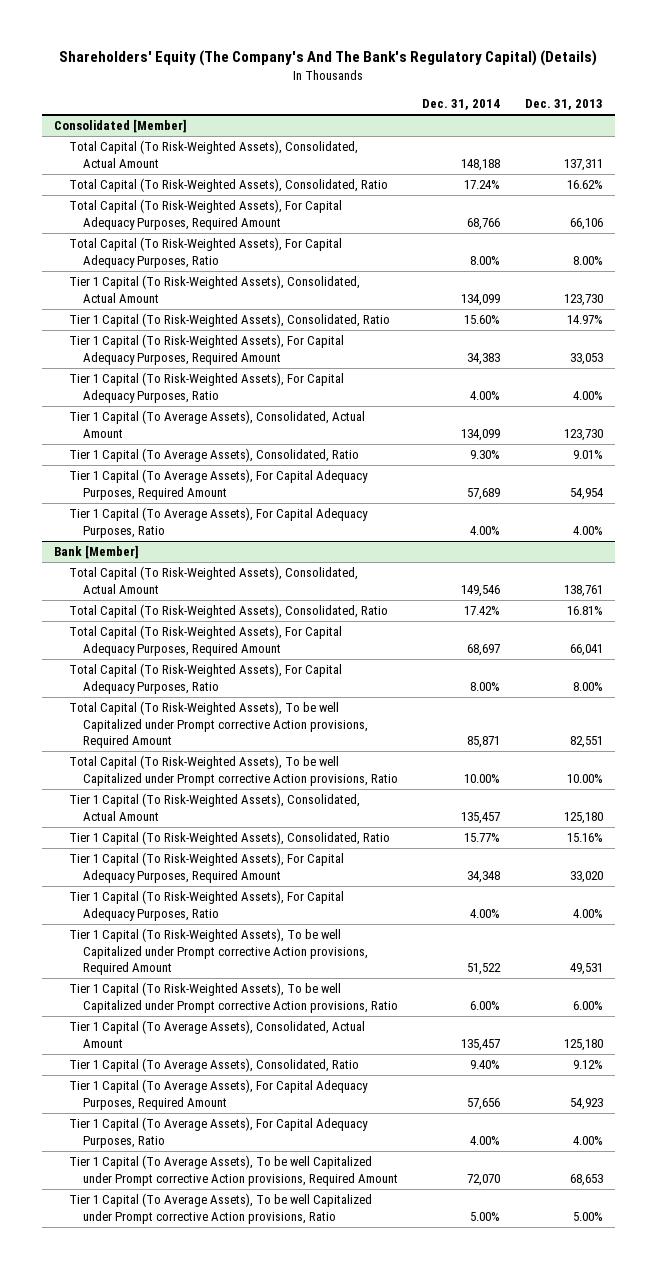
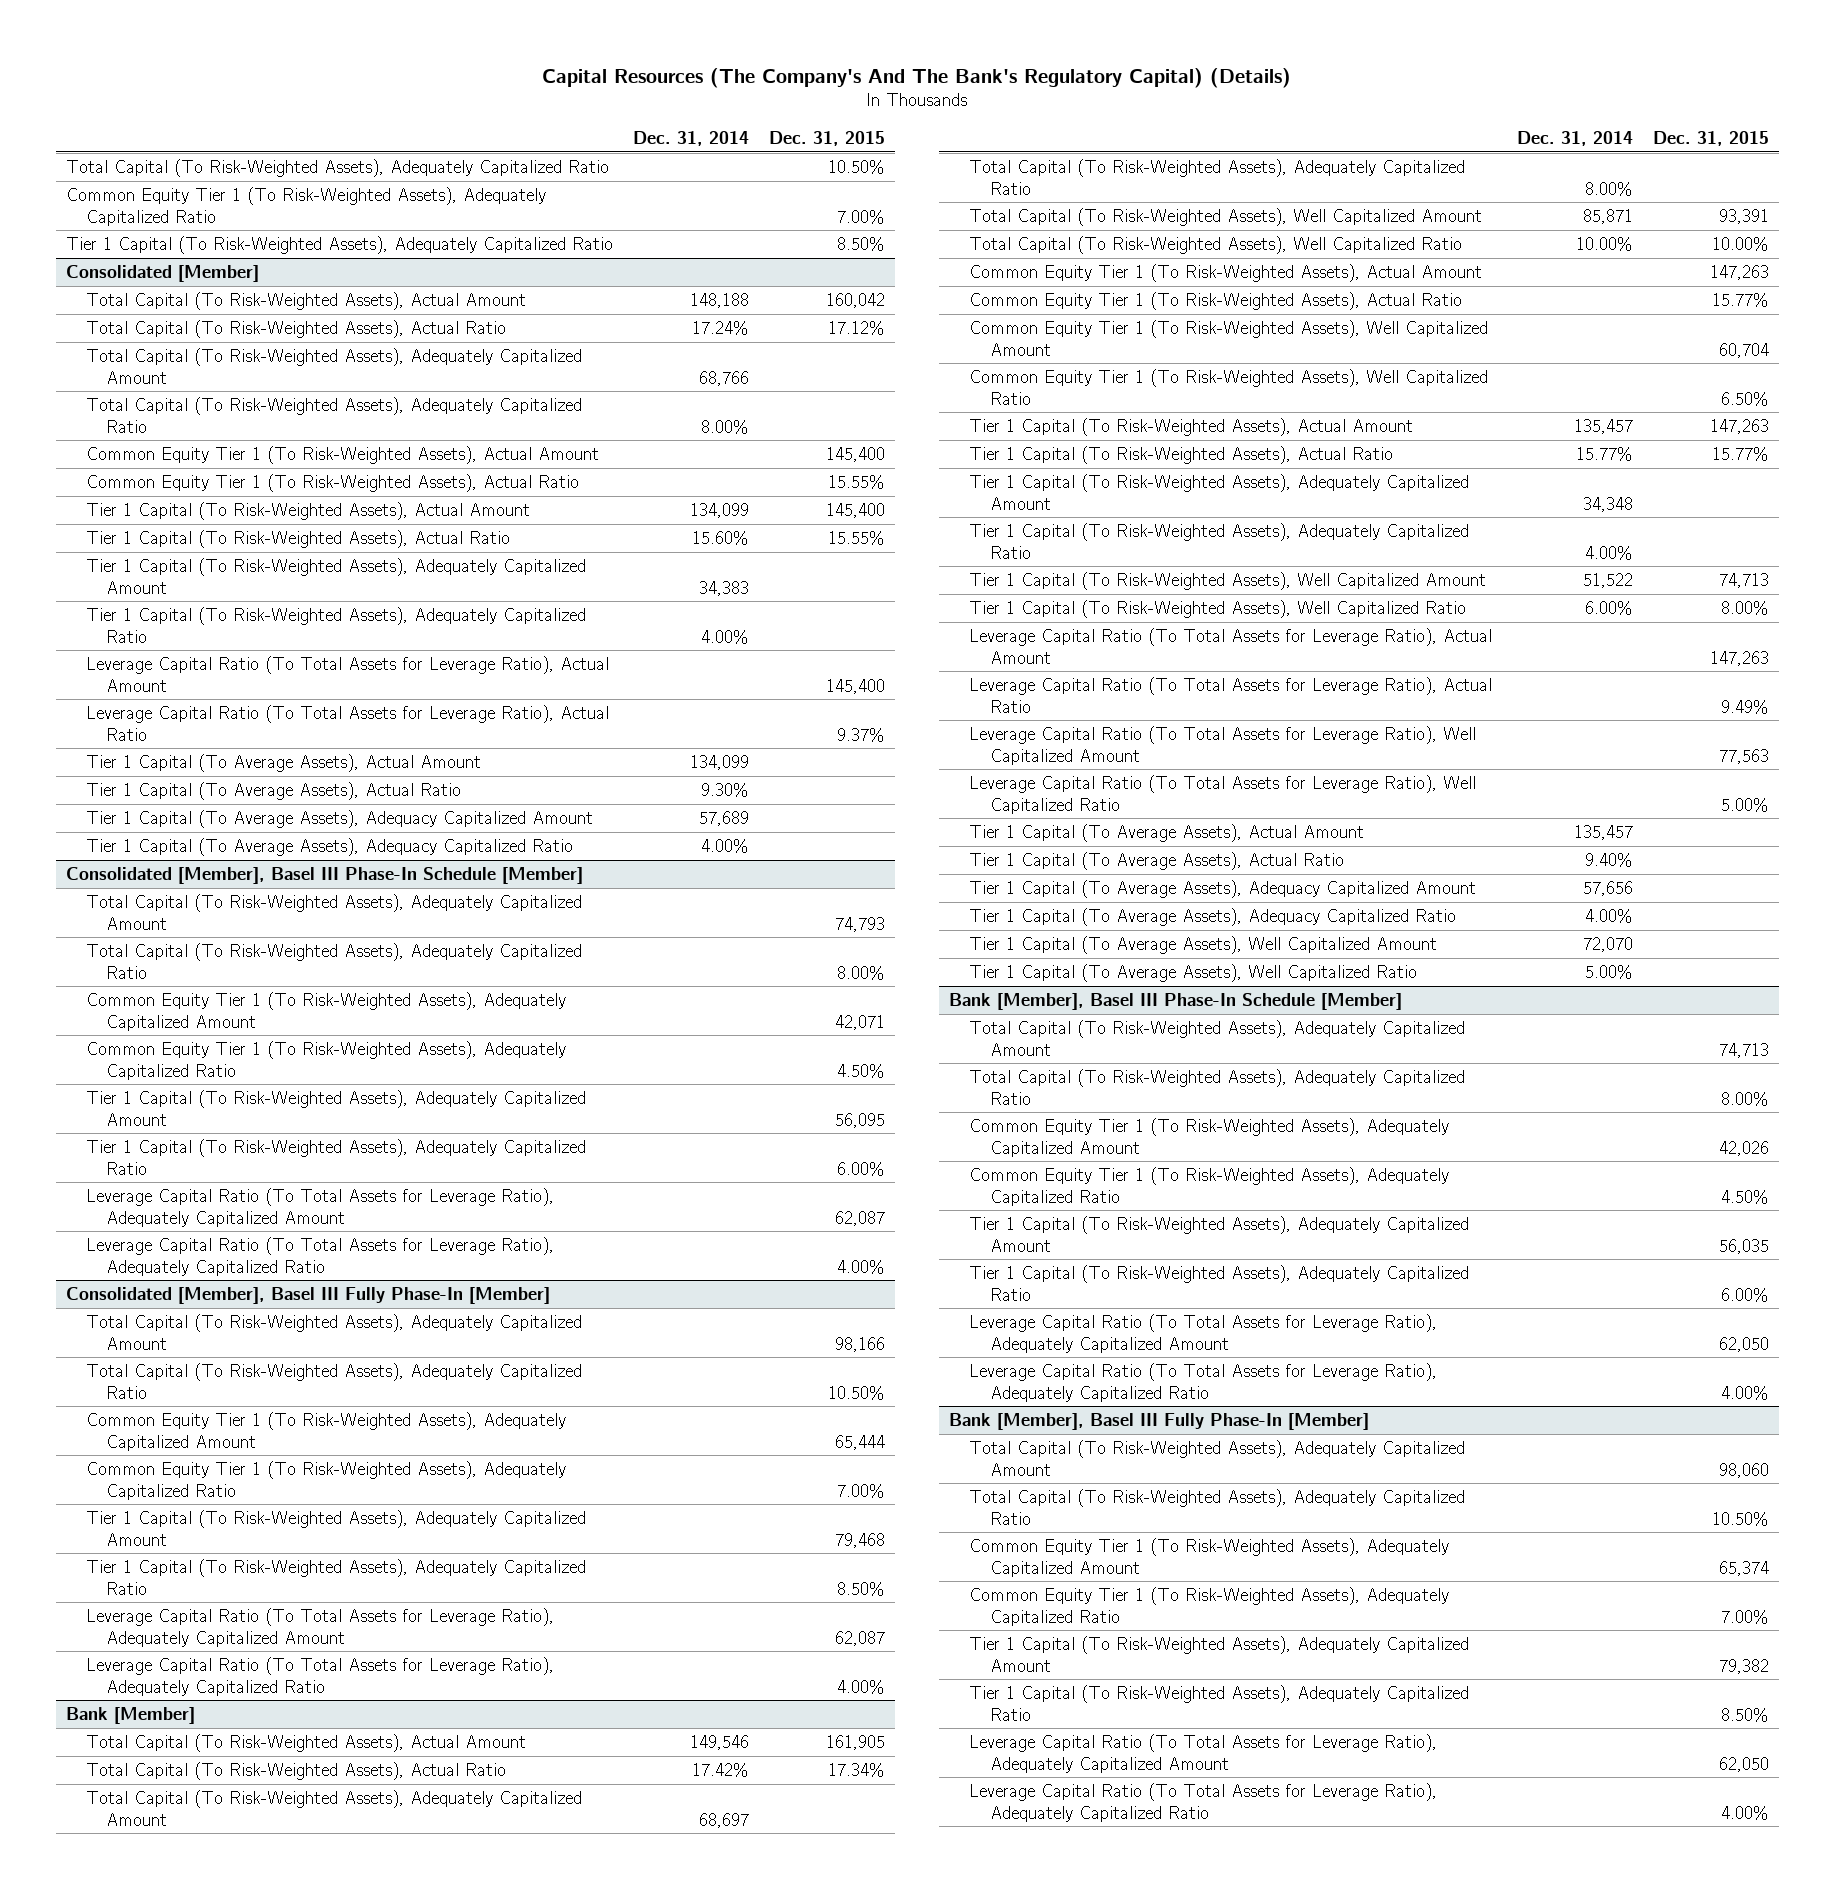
[59,50,598,67] Shareholders' Equity (The Company's And The Bank's Regulatory Capital) (Details) -> [542,67,1292,88] Capital Resources (The Company's And The Bank's Regulatory Capital) (Details)
[524,99,603,111] Dec. 31, 2013 -> none
none -> [769,130,886,146] Dec. 31, 2015
none -> [65,158,609,177] Total Capital (To Risk-Weighted Assets), Adequately Capitalized Ratio
none -> [65,186,546,226] Common Equity Tier 1 (To Risk-Weighted Assets), Adequately Capitalized Ratio
none -> [65,235,613,254] Tier 1 Capital (To Risk-Weighted Assets), Adequately Capitalized Ratio
[68,140,358,168] Total Capital (To Risk-Weighted Assets), Consolidated, Actual Amount -> [85,291,526,310] Total Capital (To Risk-Weighted Assets), Actual Amount
[68,178,388,193] Total Capital (To Risk-Weighted Assets), Consolidated, Ratio -> [85,319,506,338] Total Capital (To Risk-Weighted Assets), Actual Ratio
[68,199,342,230] Total Capital (To Risk-Weighted Assets), For Capital Adequacy Purposes, Required Amount -> [85,347,582,384] Total Capital (To Risk-Weighted Assets), Adequately Capitalized Amount
[68,237,342,268] Total Capital (To Risk-Weighted Assets), For Capital Adequacy Purposes, Ratio -> [85,396,582,433] Total Capital (To Risk-Weighted Assets), Adequately Capitalized Ratio
none -> [85,445,599,464] Common Equity Tier 1 (To Risk-Weighted Assets), Actual Amount
none -> [85,473,579,492] Common Equity Tier 1 (To Risk-Weighted Assets), Actual Ratio
[68,275,360,303] Tier 1 Capital (To Risk-Weighted Assets), Consolidated, Actual Amount -> [85,501,530,520] Tier 1 Capital (To Risk-Weighted Assets), Actual Amount
[68,313,390,328] Tier 1 Capital (To Risk-Weighted Assets), Consolidated, Ratio -> [85,529,510,548] Tier 1 Capital (To Risk-Weighted Assets), Actual Ratio
[68,334,344,365] Tier 1 Capital (To Risk-Weighted Assets), For Capital Adequacy Purposes, Required Amount -> [85,557,586,594] Tier 1 Capital (To Risk-Weighted Assets), Adequately Capitalized Amount
[68,372,344,403] Tier 1 Capital (To Risk-Weighted Assets), For Capital Adequacy Purposes, Ratio -> [85,606,586,643] Tier 1 Capital (To Risk-Weighted Assets), Adequately Capitalized Ratio
none -> [85,655,609,692] Leverage Capital Ratio (To Total Assets for Leverage Ratio), Actual Amount
none -> [85,704,609,741] Leverage Capital Ratio (To Total Assets for Leverage Ratio), Actual Ratio
[68,410,365,438] Tier 1 Capital (To Average Assets), Consolidated, Actual Amount -> [85,753,481,772] Tier 1 Capital (To Average Assets), Actual Amount
[68,448,359,463] Tier 1 Capital (To Average Assets), Consolidated, Ratio -> [85,781,461,800] Tier 1 Capital (To Average Assets), Actual Ratio
[68,469,368,500] Tier 1 Capital (To Average Assets), For Capital Adequacy Purposes, Required Amount -> [85,809,593,828] Tier 1 Capital (To Average Assets), Adequacy Capitalized Amount
[68,507,368,538] Tier 1 Capital (To Average Assets), For Capital Adequacy Purposes, Ratio -> [85,837,573,856] Tier 1 Capital (To Average Assets), Adequacy Capitalized Ratio
none -> [65,866,583,884] Consolidated [Member], Basel III Phase-In Schedule [Member]
none -> [85,893,582,930] Total Capital (To Risk-Weighted Assets), Adequately Capitalized Amount
none -> [85,942,582,979] Total Capital (To Risk-Weighted Assets), Adequately Capitalized Ratio
none -> [85,991,566,1031] Common Equity Tier 1 (To Risk-Weighted Assets), Adequately Capitalized Amount
none -> [85,1040,566,1080] Common Equity Tier 1 (To Risk-Weighted Assets), Adequately Capitalized Ratio
none -> [85,1089,586,1126] Tier 1 Capital (To Risk-Weighted Assets), Adequately Capitalized Amount
none -> [85,1138,586,1175] Tier 1 Capital (To Risk-Weighted Assets), Adequately Capitalized Ratio
none -> [85,1187,554,1227] Leverage Capital Ratio (To Total Assets for Leverage Ratio), Adequately Capitalized Amount
none -> [85,1236,554,1276] Leverage Capital Ratio (To Total Assets for Leverage Ratio), Adequately Capitalized Ratio
none -> [65,1286,550,1304] Consolidated [Member], Basel III Fully Phase-In [Member]
none -> [85,1313,582,1350] Total Capital (To Risk-Weighted Assets), Adequately Capitalized Amount
none -> [85,1362,582,1399] Total Capital (To Risk-Weighted Assets), Adequately Capitalized Ratio
none -> [85,1411,566,1451] Common Equity Tier 1 (To Risk-Weighted Assets), Adequately Capitalized Amount
none -> [85,1460,566,1500] Common Equity Tier 1 (To Risk-Weighted Assets), Adequately Capitalized Ratio
none -> [85,1509,586,1546] Tier 1 Capital (To Risk-Weighted Assets), Adequately Capitalized Amount
none -> [85,1558,586,1595] Tier 1 Capital (To Risk-Weighted Assets), Adequately Capitalized Ratio
none -> [85,1607,554,1647] Leverage Capital Ratio (To Total Assets for Leverage Ratio), Adequately Capitalized Amount
none -> [85,1656,554,1696] Leverage Capital Ratio (To Total Assets for Leverage Ratio), Adequately Capitalized Ratio
[68,566,358,594] Total Capital (To Risk-Weighted Assets), Consolidated, Actual Amount -> [85,1733,526,1752] Total Capital (To Risk-Weighted Assets), Actual Amount
[68,604,388,619] Total Capital (To Risk-Weighted Assets), Consolidated, Ratio -> [85,1761,506,1780] Total Capital (To Risk-Weighted Assets), Actual Ratio
[68,625,342,656] Total Capital (To Risk-Weighted Assets), For Capital Adequacy Purposes, Required Amount -> [85,1789,582,1826] Total Capital (To Risk-Weighted Assets), Adequately Capitalized Amount
[68,663,342,694] Total Capital (To Risk-Weighted Assets), For Capital Adequacy Purposes, Ratio -> [969,158,1466,195] Total Capital (To Risk-Weighted Assets), Adequately Capitalized Ratio
[68,701,369,749] Total Capital (To Risk-Weighted Assets), To be well Capitalized under Prompt corrective Action provisions, Required Amount -> [969,207,1483,226] Total Capital (To Risk-Weighted Assets), Well Capitalized Amount
[68,755,399,786] Total Capital (To Risk-Weighted Assets), To be well Capitalized under Prompt corrective Action provisions, Ratio -> [969,235,1463,254] Total Capital (To Risk-Weighted Assets), Well Capitalized Ratio
none -> [969,263,1483,282] Common Equity Tier 1 (To Risk-Weighted Assets), Actual Amount
none -> [969,291,1463,310] Common Equity Tier 1 (To Risk-Weighted Assets), Actual Ratio
none -> [969,319,1489,356] Common Equity Tier 1 (To Risk-Weighted Assets), Well Capitalized Amount
none -> [969,368,1489,405] Common Equity Tier 1 (To Risk-Weighted Assets), Well Capitalized Ratio
[68,793,360,821] Tier 1 Capital (To Risk-Weighted Assets), Consolidated, Actual Amount -> [969,417,1414,436] Tier 1 Capital (To Risk-Weighted Assets), Actual Amount
[68,831,390,846] Tier 1 Capital (To Risk-Weighted Assets), Consolidated, Ratio -> [969,445,1394,464] Tier 1 Capital (To Risk-Weighted Assets), Actual Ratio
[68,852,344,883] Tier 1 Capital (To Risk-Weighted Assets), For Capital Adequacy Purposes, Required Amount -> [969,473,1470,510] Tier 1 Capital (To Risk-Weighted Assets), Adequately Capitalized Amount
[68,890,344,921] Tier 1 Capital (To Risk-Weighted Assets), For Capital Adequacy Purposes, Ratio -> [969,522,1470,559] Tier 1 Capital (To Risk-Weighted Assets), Adequately Capitalized Ratio
[68,928,369,976] Tier 1 Capital (To Risk-Weighted Assets), To be well Capitalized under Prompt corrective Action provisions, Required Amount -> [969,571,1487,590] Tier 1 Capital (To Risk-Weighted Assets), Well Capitalized Amount
[68,982,399,1013] Tier 1 Capital (To Risk-Weighted Assets), To be well Capitalized under Prompt corrective Action provisions, Ratio -> [969,599,1467,618] Tier 1 Capital (To Risk-Weighted Assets), Well Capitalized Ratio
none -> [969,627,1493,664] Leverage Capital Ratio (To Total Assets for Leverage Ratio), Actual Amount
none -> [969,676,1493,713] Leverage Capital Ratio (To Total Assets for Leverage Ratio), Actual Ratio
none -> [969,725,1477,765] Leverage Capital Ratio (To Total Assets for Leverage Ratio), Well Capitalized Amount
none -> [969,774,1477,814] Leverage Capital Ratio (To Total Assets for Leverage Ratio), Well Capitalized Ratio
[68,1020,365,1048] Tier 1 Capital (To Average Assets), Consolidated, Actual Amount -> [969,823,1365,842] Tier 1 Capital (To Average Assets), Actual Amount
[68,1058,359,1073] Tier 1 Capital (To Average Assets), Consolidated, Ratio -> [969,851,1345,870] Tier 1 Capital (To Average Assets), Actual Ratio
[68,1079,368,1110] Tier 1 Capital (To Average Assets), For Capital Adequacy Purposes, Required Amount -> [969,879,1477,898] Tier 1 Capital (To Average Assets), Adequacy Capitalized Amount
[68,1117,368,1148] Tier 1 Capital (To Average Assets), For Capital Adequacy Purposes, Ratio -> [969,907,1457,926] Tier 1 Capital (To Average Assets), Adequacy Capitalized Ratio
[68,1155,399,1186] Tier 1 Capital (To Average Assets), To be well Capitalized under Prompt corrective Action provisions, Required Amount -> [969,935,1438,954] Tier 1 Capital (To Average Assets), Well Capitalized Amount
[68,1193,372,1224] Tier 1 Capital (To Average Assets), To be well Capitalized under Prompt corrective Action provisions, Ratio -> [969,963,1418,982] Tier 1 Capital (To Average Assets), Well Capitalized Ratio
none -> [949,992,1403,1010] Bank [Member], Basel III Phase-In Schedule [Member]
none -> [969,1019,1466,1056] Total Capital (To Risk-Weighted Assets), Adequately Capitalized Amount
none -> [969,1068,1466,1105] Total Capital (To Risk-Weighted Assets), Adequately Capitalized Ratio
none -> [969,1117,1450,1157] Common Equity Tier 1 (To Risk-Weighted Assets), Adequately Capitalized Amount
none -> [969,1166,1450,1206] Common Equity Tier 1 (To Risk-Weighted Assets), Adequately Capitalized Ratio
none -> [969,1215,1470,1252] Tier 1 Capital (To Risk-Weighted Assets), Adequately Capitalized Amount
none -> [969,1264,1470,1301] Tier 1 Capital (To Risk-Weighted Assets), Adequately Capitalized Ratio
none -> [969,1313,1438,1353] Leverage Capital Ratio (To Total Assets for Leverage Ratio), Adequately Capitalized Amount
none -> [969,1362,1438,1402] Leverage Capital Ratio (To Total Assets for Leverage Ratio), Adequately Capitalized Ratio
none -> [949,1412,1370,1430] Bank [Member], Basel III Fully Phase-In [Member]
none -> [969,1439,1466,1476] Total Capital (To Risk-Weighted Assets), Adequately Capitalized Amount
none -> [969,1488,1466,1525] Total Capital (To Risk-Weighted Assets), Adequately Capitalized Ratio
none -> [969,1537,1450,1577] Common Equity Tier 1 (To Risk-Weighted Assets), Adequately Capitalized Amount
none -> [969,1586,1450,1626] Common Equity Tier 1 (To Risk-Weighted Assets), Adequately Capitalized Ratio
none -> [969,1635,1470,1672] Tier 1 Capital (To Risk-Weighted Assets), Adequately Capitalized Amount
none -> [969,1684,1470,1721] Tier 1 Capital (To Risk-Weighted Assets), Adequately Capitalized Ratio
none -> [969,1733,1438,1773] Leverage Capital Ratio (To Total Assets for Leverage Ratio), Adequately Capitalized Amount
none -> [969,1782,1438,1822] Leverage Capital Ratio (To Total Assets for Leverage Ratio), Adequately Capitalized Ratio

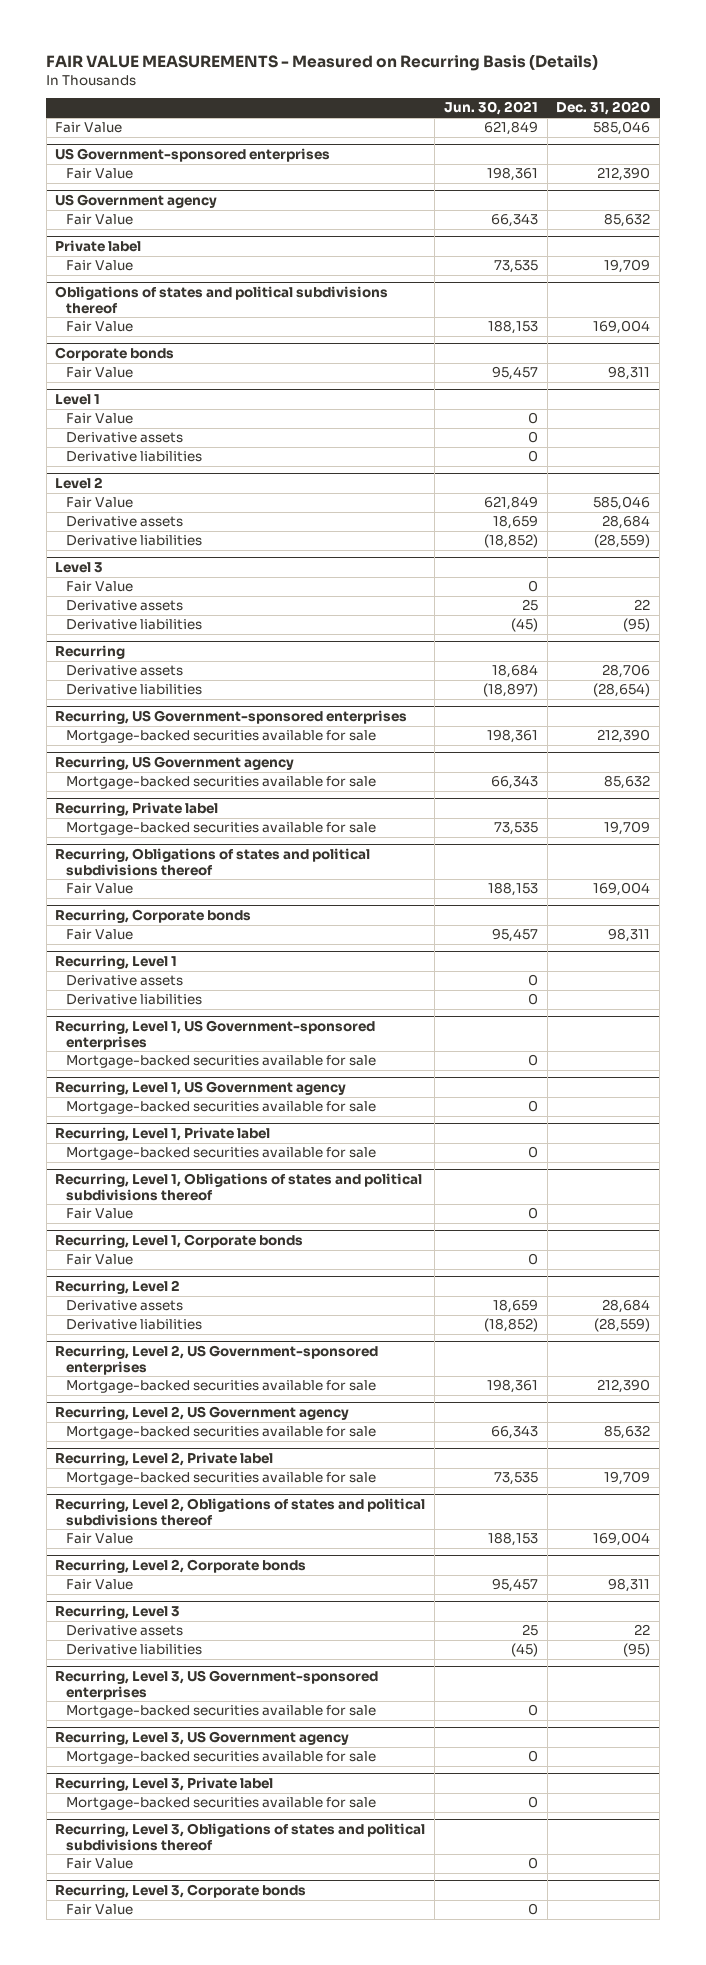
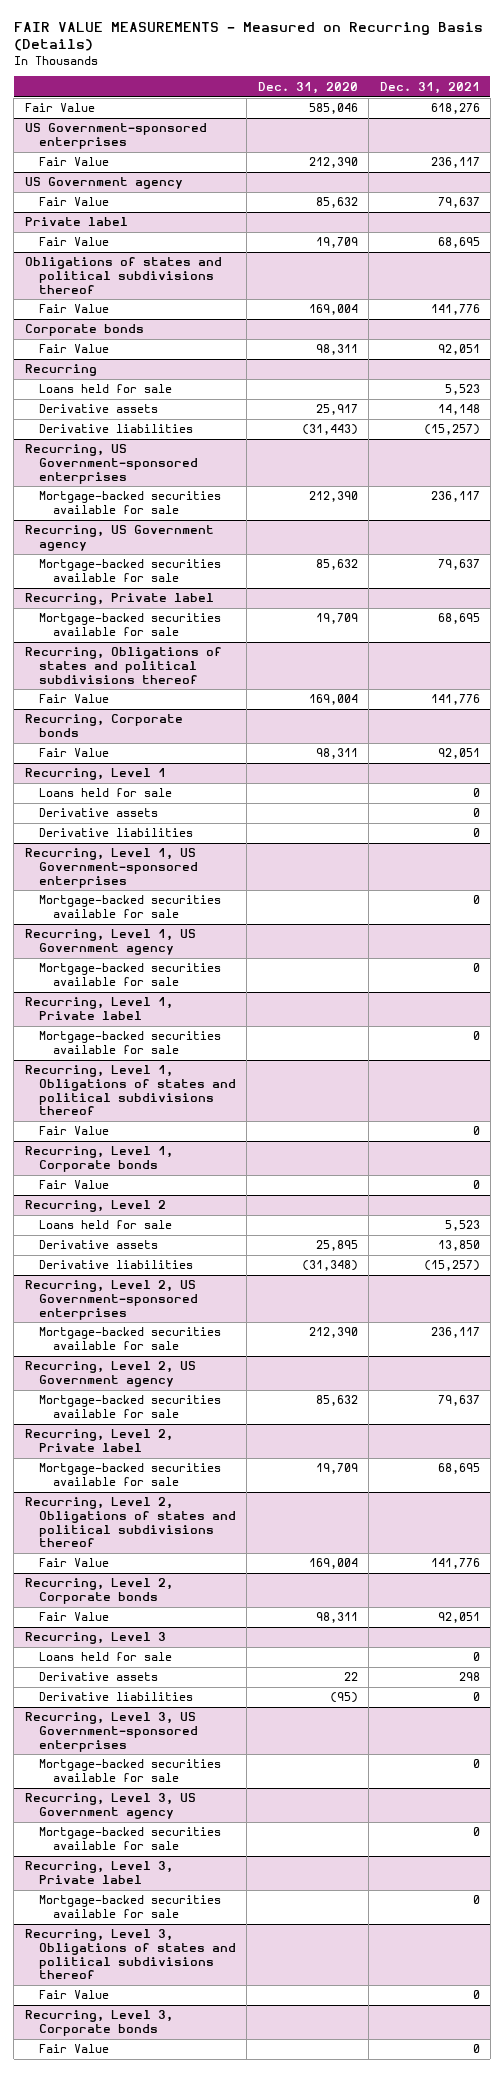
[443,101,538,116] Jun. 30, 2021 -> none
none -> [379,81,480,94] Dec. 31, 2021
[55,394,101,406] Level 1 -> none
[65,413,133,425] Fair Value -> none
[65,432,183,444] Derivative assets -> none
[65,451,202,463] Derivative liabilities -> none
[55,477,104,490] Level 2 -> none
[65,497,133,509] Fair Value -> none
[65,516,183,528] Derivative assets -> none
[65,535,202,547] Derivative liabilities -> none
[55,562,104,574] Level 3 -> none
[65,581,133,593] Fair Value -> none
[65,600,183,612] Derivative assets -> none
[65,619,202,631] Derivative liabilities -> none
none -> [39,384,173,394] Loans held for sale
[602,664,651,679] 28,706 -> [315,404,358,416] 25,917
[593,683,651,698] (28,654) -> [301,424,358,436] (31,443)
none -> [39,788,173,798] Loans held for sale
none -> [39,1220,173,1230] Loans held for sale
[602,1299,651,1314] 28,684 -> [315,1240,358,1252] 25,895
[594,1318,651,1333] (28,559) -> [301,1260,358,1272] (31,348)
none -> [39,1652,173,1662] Loans held for sale

